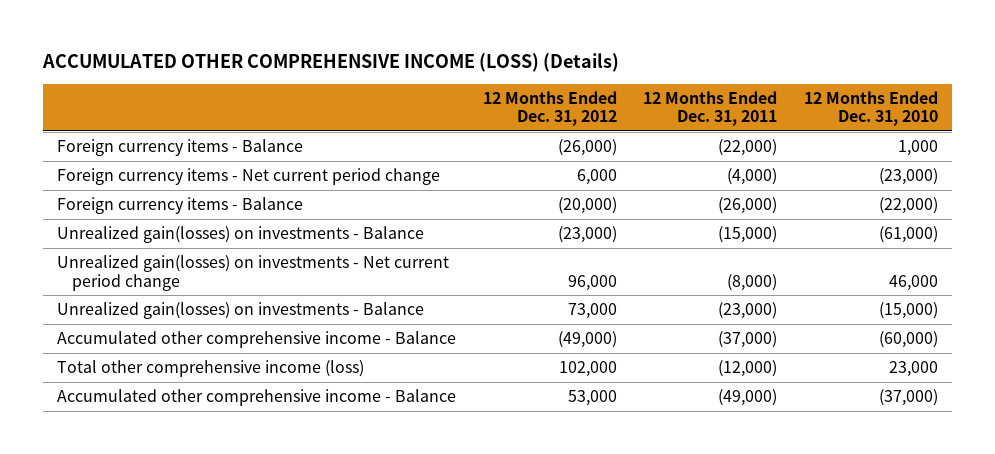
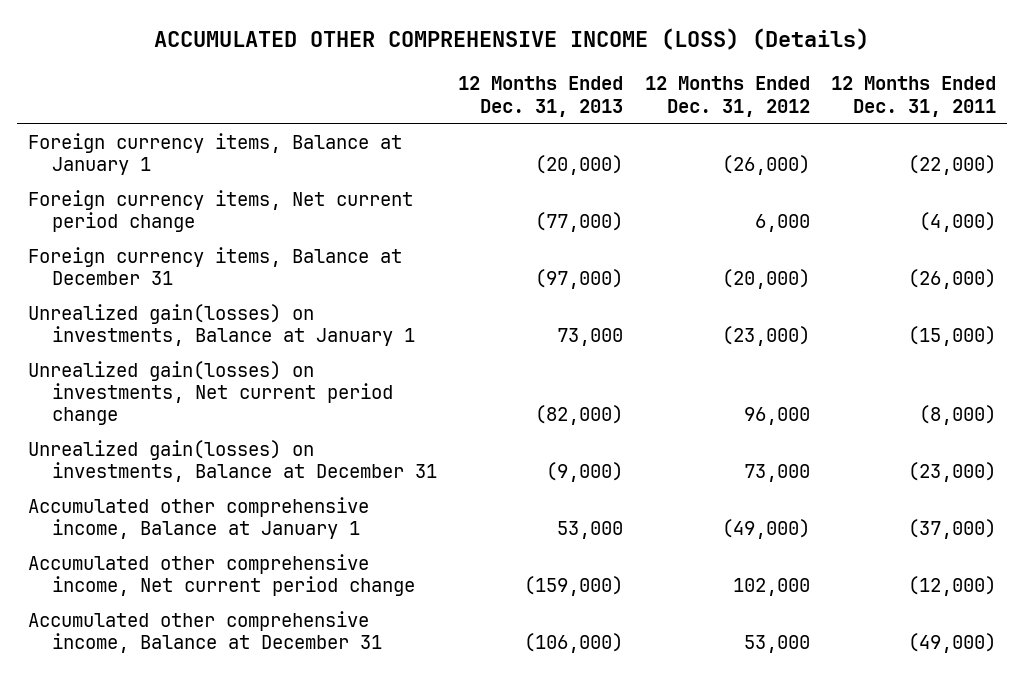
[804,90,939,127] 12 Months Ended Dec. 31, 2010 -> none
none -> [458,76,624,117] 12 Months Ended Dec. 31, 2013
[56,139,303,157] Foreign currency items - Balance -> [27,132,402,175] Foreign currency items, Balance at January 1
[56,168,440,186] Foreign currency items - Net current period change -> [27,189,413,232] Foreign currency items, Net current period change
[56,197,303,215] Foreign currency items - Balance -> [27,246,402,285] Foreign currency items, Balance at December 31
[56,226,424,244] Unrealized gain(losses) on investments - Balance -> [27,303,416,346] Unrealized gain(losses) on investments, Balance at January 1
[56,255,449,291] Unrealized gain(losses) on investments - Net current period change -> [27,360,394,425] Unrealized gain(losses) on investments, Net current period change
[56,302,424,320] Unrealized gain(losses) on investments - Balance -> [27,439,438,482] Unrealized gain(losses) on investments, Balance at December 31
[56,331,456,349] Accumulated other comprehensive income - Balance -> [27,496,369,539] Accumulated other comprehensive income, Balance at January 1
[56,360,364,378] Total other comprehensive income (loss) -> [27,553,416,596] Accumulated other comprehensive income, Net current period change
[56,389,456,407] Accumulated other comprehensive income - Balance -> [27,610,383,653] Accumulated other comprehensive income, Balance at December 31

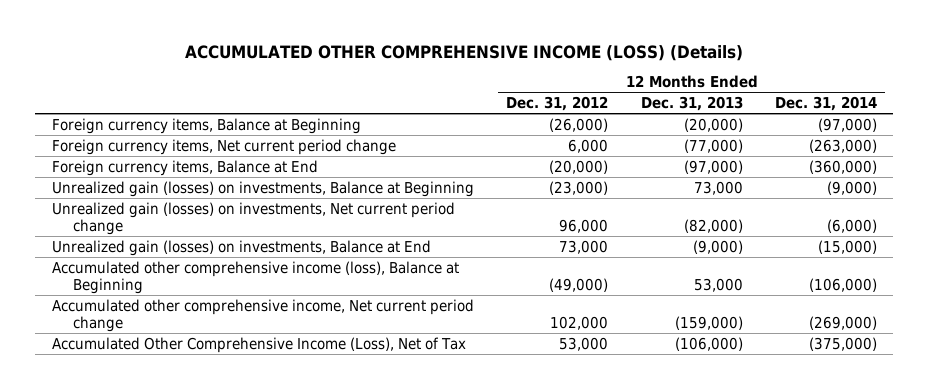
[831,76,997,117] 12 Months Ended Dec. 31, 2011 -> none
none -> [775,96,878,112] Dec. 31, 2014
[27,132,402,175] Foreign currency items, Balance at January 1 -> [51,117,361,134] Foreign currency items, Balance at Beginning
[27,246,402,285] Foreign currency items, Balance at December 31 -> [51,159,318,176] Foreign currency items, Balance at End
[27,303,416,346] Unrealized gain(losses) on investments, Balance at January 1 -> [51,180,474,197] Unrealized gain (losses) on investments, Balance at Beginning
[27,360,394,425] Unrealized gain(losses) on investments, Net current period change -> [51,201,455,235] Unrealized gain (losses) on investments, Net current period change
[27,439,438,482] Unrealized gain(losses) on investments, Balance at December 31 -> [51,239,431,256] Unrealized gain (losses) on investments, Balance at End
[27,496,369,539] Accumulated other comprehensive income, Balance at January 1 -> [51,260,459,294] Accumulated other comprehensive income (loss), Balance at Beginning
[27,610,383,653] Accumulated other comprehensive income, Balance at December 31 -> [51,336,466,353] Accumulated Other Comprehensive Income (Loss), Net of Tax

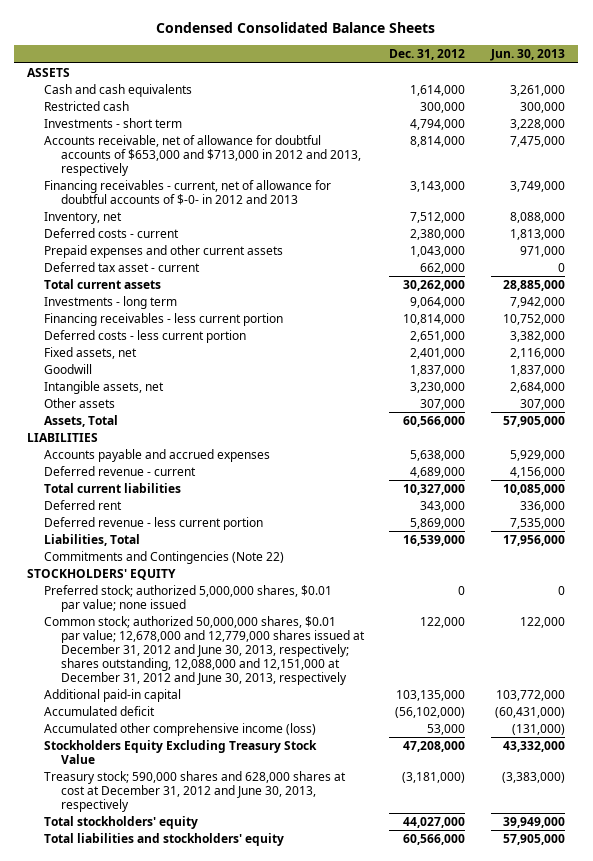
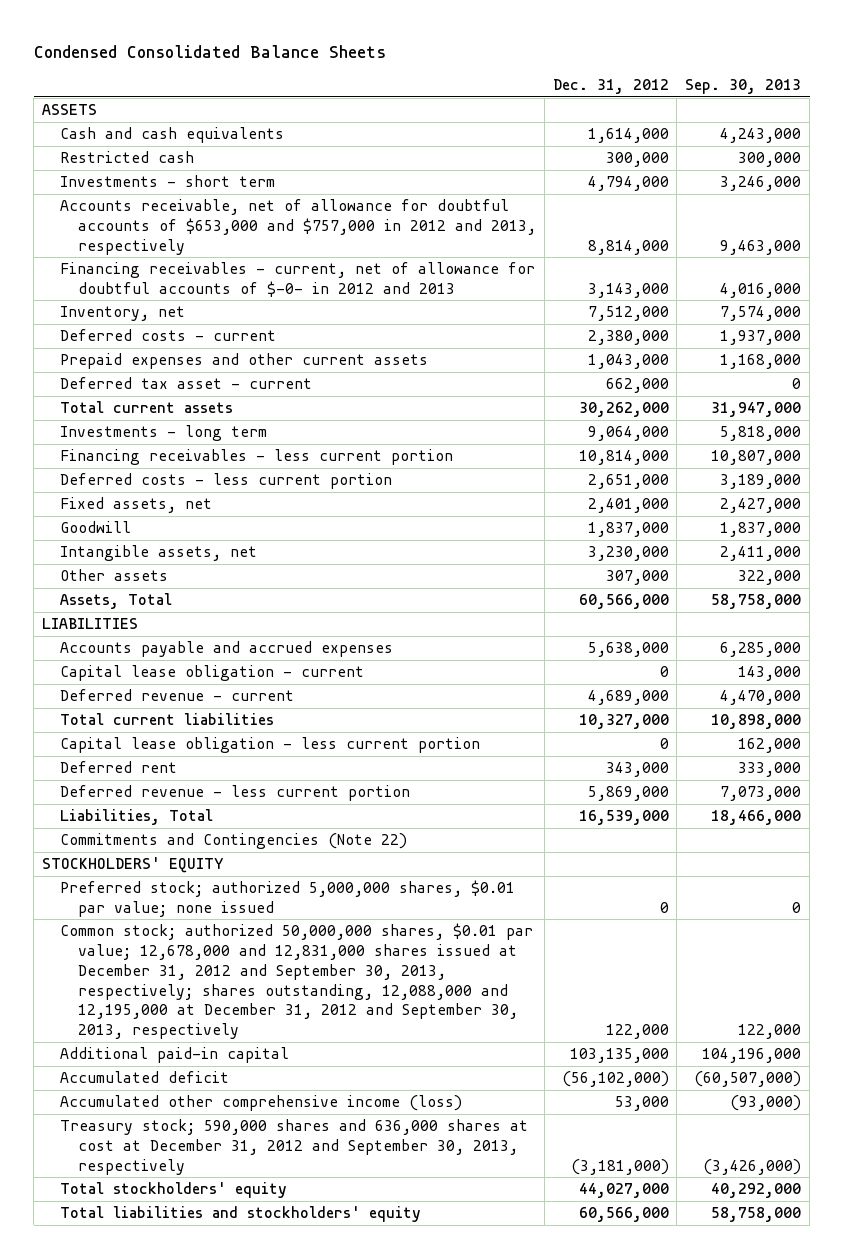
[490,49,566,62] Jun. 30, 2013 -> none
none -> [685,79,802,95] Sep. 30, 2013
[44,135,361,176] Accounts receivable, net of allowance for doubtful accounts of $653,000 and $713,000 in 2012 and 2013, respectively -> [59,199,536,255] Accounts receivable, net of allowance for doubtful accounts of $653,000 and $757,000 in 2012 and 2013, respectively
none -> [59,665,364,682] Capital lease obligation - current
none -> [59,737,480,754] Capital lease obligation - less current portion
[44,616,365,685] Common stock; authorized 50,000,000 shares, $0.01 par value; 12,678,000 and 12,779,000 shares issued at December 31, 2012 and June 30, 2013, respectively; shares outstanding, 12,088,000 and 12,151,000 at December 31, 2012 and June 30, 2013, respectively -> [59,923,533,1040] Common stock; authorized 50,000,000 shares, $0.01 par value; 12,678,000 and 12,831,000 shares issued at December 31, 2012 and September 30, 2013, respectively; shares outstanding, 12,088,000 and 12,195,000 at December 31, 2012 and September 30, 2013, respectively
[44,740,318,764] Stockholders Equity Excluding Treasury Stock Value -> none
[44,771,347,812] Treasury stock; 590,000 shares and 628,000 shares at cost at December 31, 2012 and June 30, 2013, respectively -> [59,1119,528,1175] Treasury stock; 590,000 shares and 636,000 shares at cost at December 31, 2012 and September 30, 2013, respectively

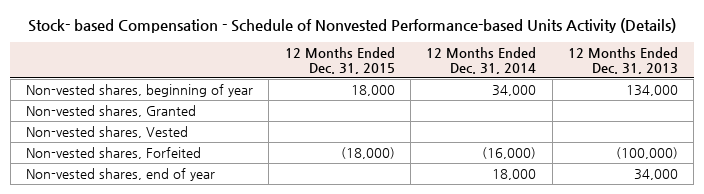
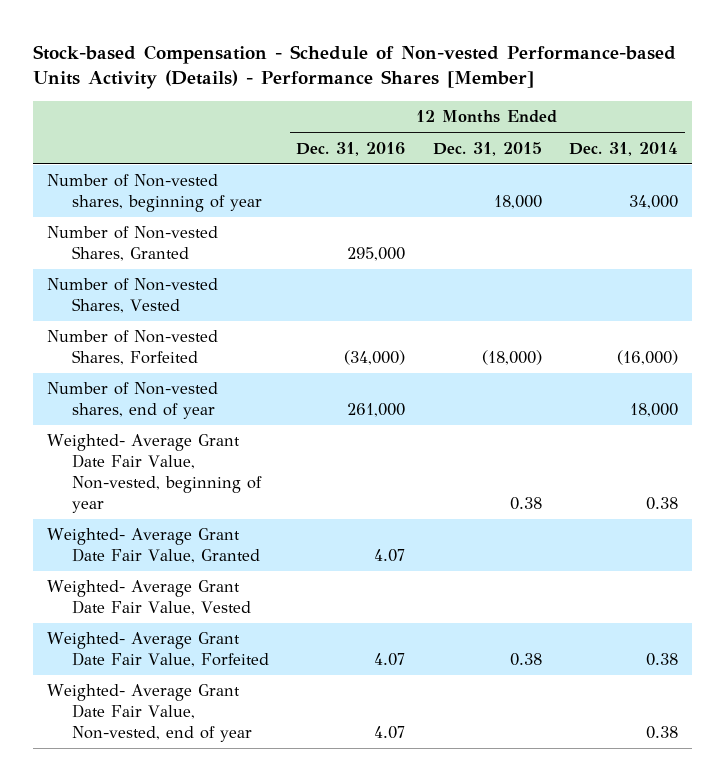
[28,17,677,33] Stock- based Compensation - Schedule of Nonvested Performance-based Units Activity (Details) -> [33,44,677,90] Stock-based Compensation - Schedule of Non-vested Performance-based Units Activity (Details) - Performance Shares [Member]
[568,46,679,74] 12 Months Ended Dec. 31, 2013 -> none
none -> [296,141,406,156] Dec. 31, 2016
[26,83,254,97] Non-vested shares, beginning of year -> [46,174,263,213] Number of Non-vested shares, beginning of year
[26,104,197,117] Non-vested shares, Granted -> [46,226,218,262] Number of Non-vested Shares, Granted
[26,125,189,138] Non-vested shares, Vested -> [46,278,218,314] Number of Non-vested Shares, Vested
[26,146,202,159] Non-vested shares, Forfeited -> [46,330,218,366] Number of Non-vested Shares, Forfeited
[26,167,216,181] Non-vested shares, end of year -> [46,382,218,420] Number of Non-vested shares, end of year
none -> [46,434,263,513] Weighted- Average Grant Date Fair Value, Non-vested, beginning of year
none -> [46,528,261,564] Weighted- Average Grant Date Fair Value, Granted
none -> [46,580,252,616] Weighted- Average Grant Date Fair Value, Vested
none -> [46,632,270,668] Weighted- Average Grant Date Fair Value, Forfeited
none -> [46,684,253,742] Weighted- Average Grant Date Fair Value, Non-vested, end of year

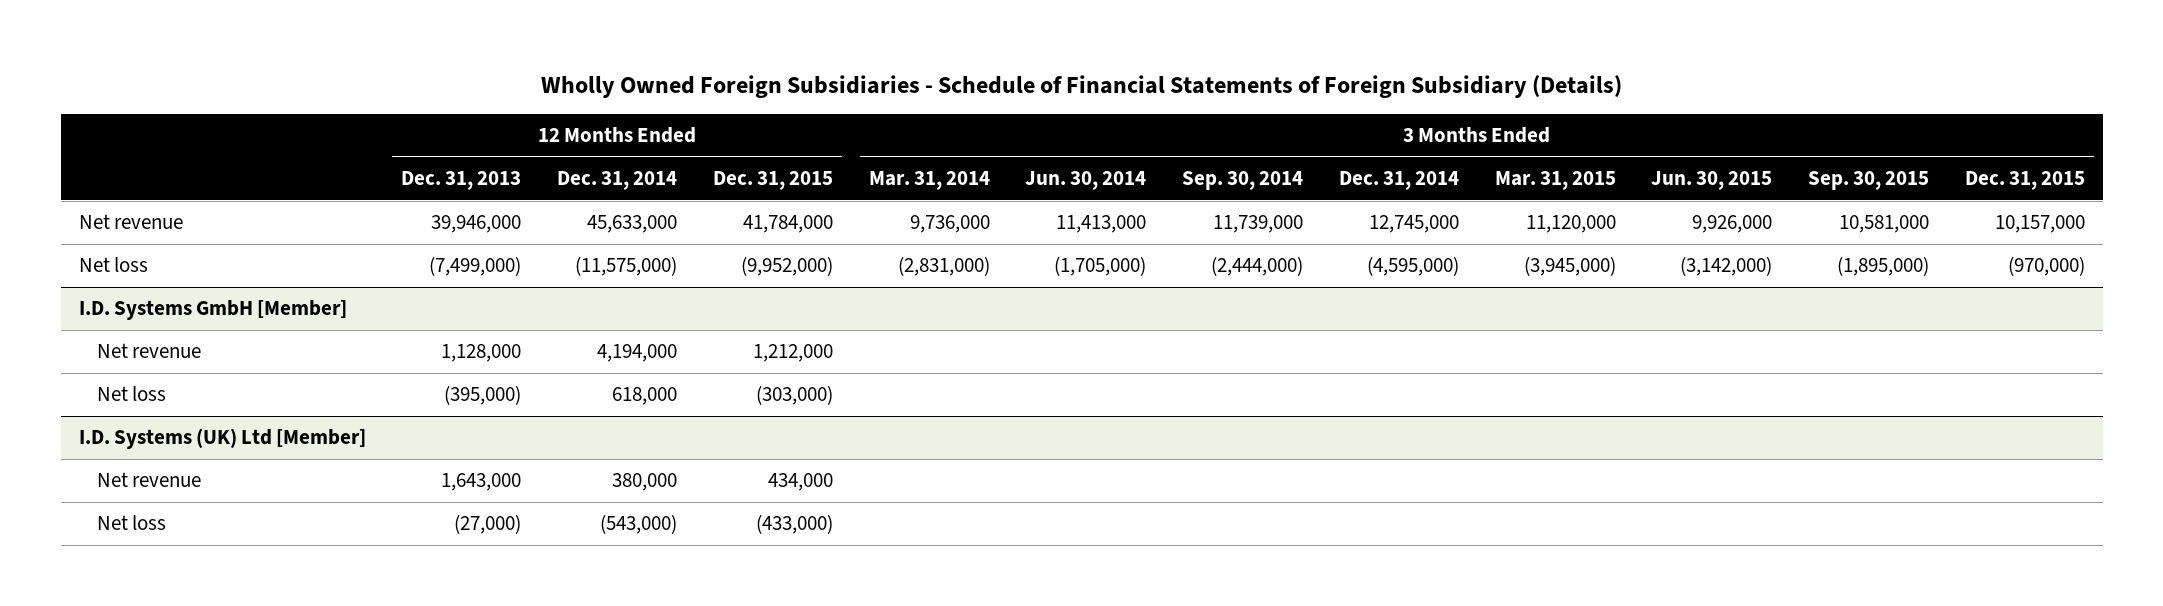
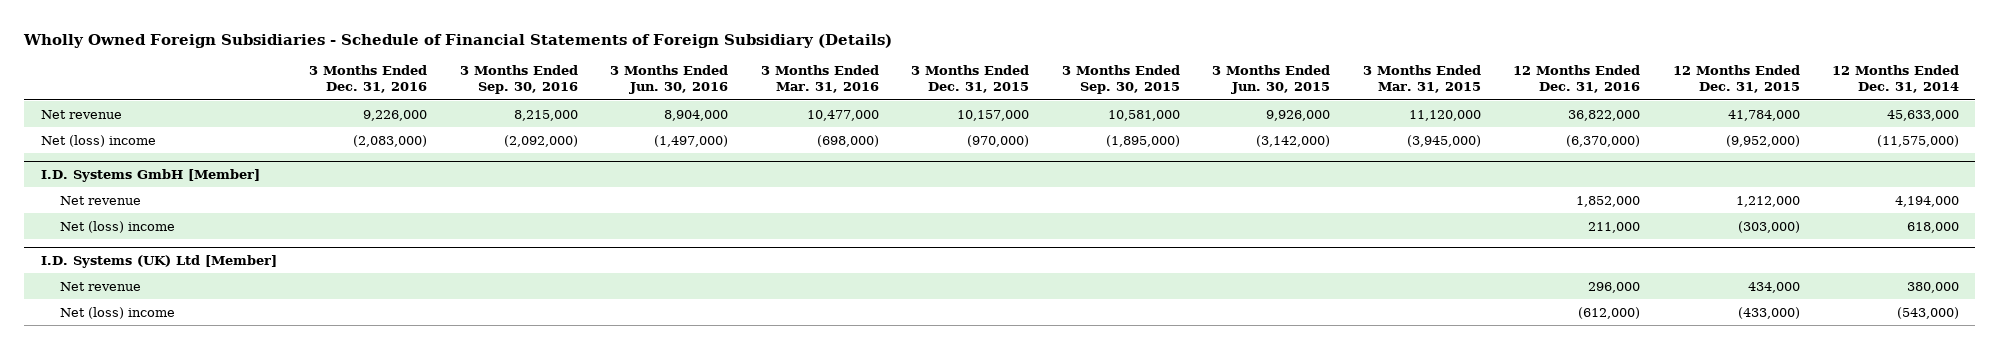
[401,170,522,190] Dec. 31, 2013 -> none
[868,170,990,190] Mar. 31, 2014 -> none
[1025,170,1147,190] Jun. 30, 2014 -> none
[1182,170,1304,190] Sep. 30, 2014 -> none
[1338,170,1459,190] Dec. 31, 2014 -> none
none -> [309,65,428,94] 3 Months Ended Dec. 31, 2016
none -> [459,65,578,95] 3 Months Ended Sep. 30, 2016
none -> [610,65,729,95] 3 Months Ended Jun. 30, 2016
none -> [760,65,879,94] 3 Months Ended Mar. 31, 2016
none -> [1513,65,1641,94] 12 Months Ended Dec. 31, 2016
[78,257,148,273] Net loss -> [40,134,156,147] Net (loss) income
[96,386,166,402] Net loss -> [60,220,176,233] Net (loss) income
[96,515,166,531] Net loss -> [60,306,176,319] Net (loss) income

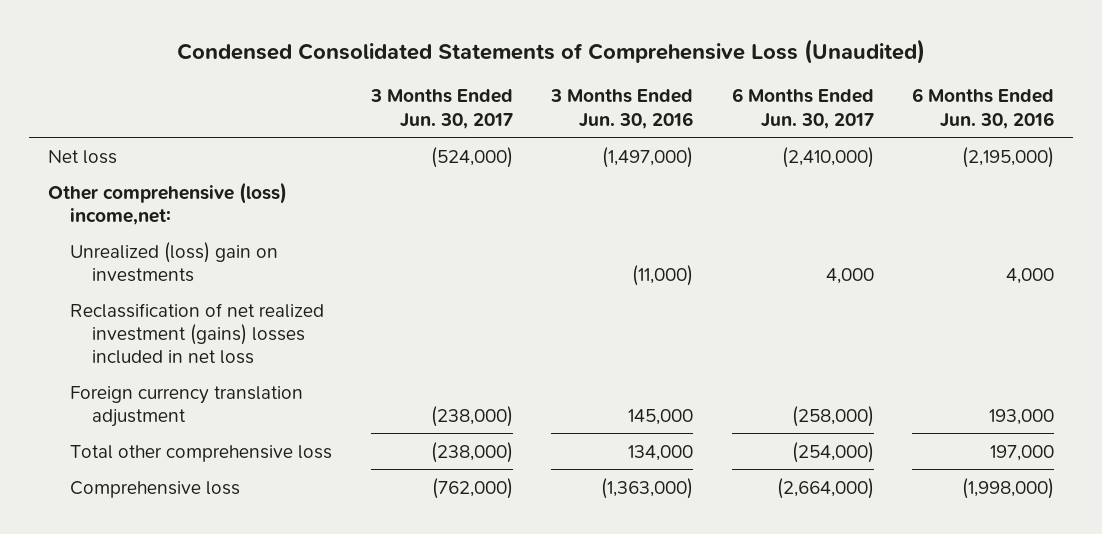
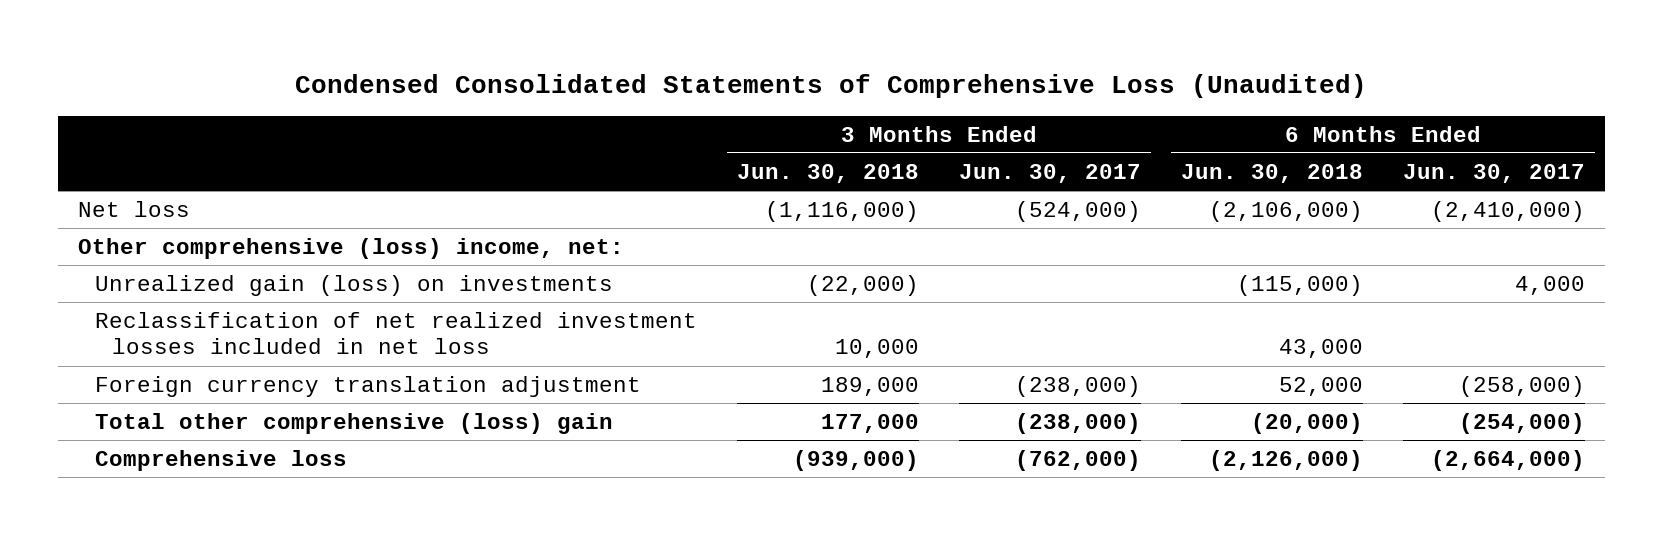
[550,89,694,129] 3 Months Ended Jun. 30, 2016 -> none
[912,88,1055,129] 6 Months Ended Jun. 30, 2016 -> none
none -> [737,163,920,183] Jun. 30, 2018
none -> [1180,163,1363,183] Jun. 30, 2018
[48,181,288,225] Other comprehensive (loss) income,net: -> [77,238,624,260] Other comprehensive (loss) income, net:
[70,241,279,282] Unrealized (loss) gain on investments -> [95,275,614,297] Unrealized gain (loss) on investments
[70,302,325,364] Reclassification of net realized investment (gains) losses included in net loss -> [95,312,698,355] Reclassification of net realized investment losses included in net loss
[70,444,333,462] Total other comprehensive loss -> [95,413,614,435] Total other comprehensive (loss) gain

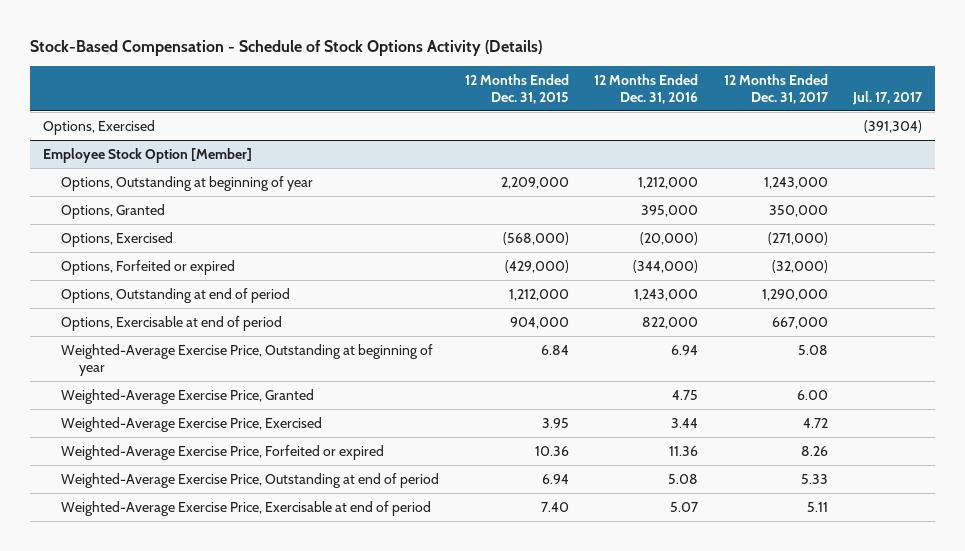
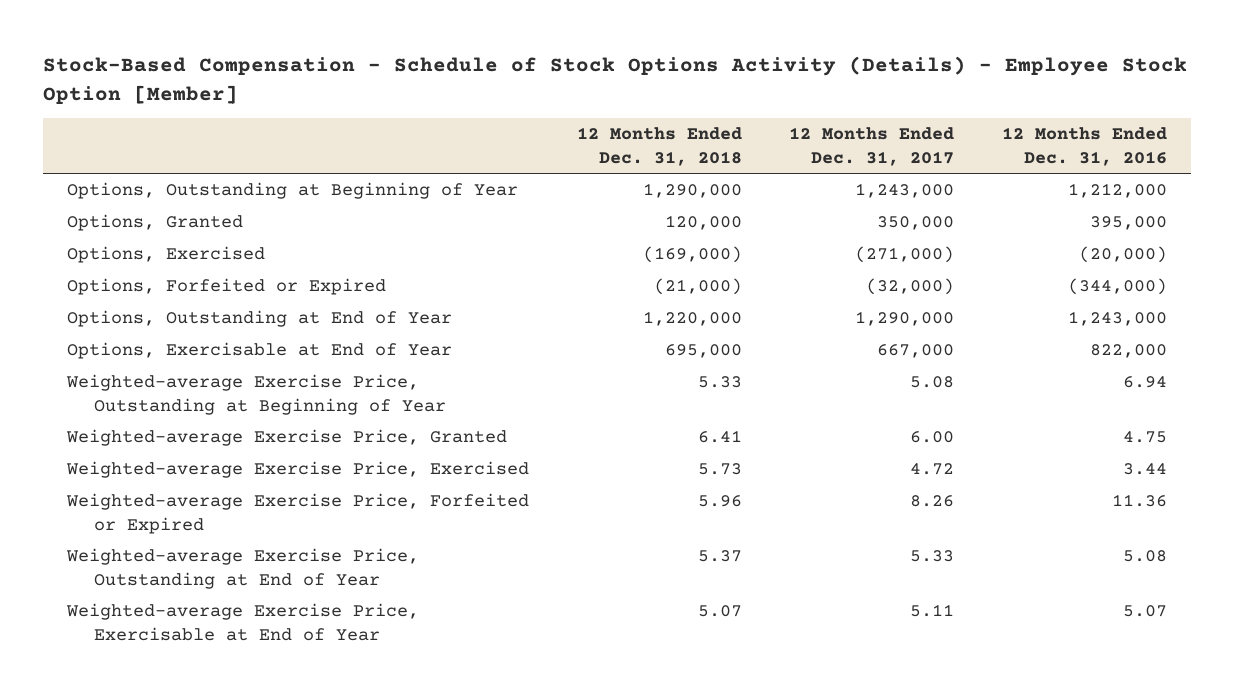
[30,39,543,56] Stock-Based Compensation - Schedule of Stock Options Activity (Details) -> [43,56,1188,104] Stock-Based Compensation - Schedule of Stock Options Activity (Details) - Employee Stock Option [Member]
[464,73,569,104] 12 Months Ended Dec. 31, 2015 -> none
[852,90,924,105] Jul. 17, 2017 -> none
none -> [576,127,742,166] 12 Months Ended Dec. 31, 2018
[42,119,155,135] Options, Exercised -> none
[42,147,252,163] Employee Stock Option [Member] -> none
[60,175,313,191] Options, Outstanding at beginning of year -> [66,182,518,200] Options, Outstanding at Beginning of Year
[60,259,235,275] Options, Forfeited or expired -> [66,278,386,296] Options, Forfeited or Expired
[60,287,290,303] Options, Outstanding at end of period -> [66,310,452,328] Options, Outstanding at End of Year
[60,315,282,331] Options, Exercisable at end of period -> [66,342,452,360] Options, Exercisable at End of Year
[60,343,433,376] Weighted-Average Exercise Price, Outstanding at beginning of year -> [65,374,446,415] Weighted-average Exercise Price, Outstanding at Beginning of Year
[60,388,314,404] Weighted-Average Exercise Price, Granted -> [65,429,507,447] Weighted-average Exercise Price, Granted
[60,416,322,432] Weighted-Average Exercise Price, Exercised -> [65,461,529,479] Weighted-average Exercise Price, Exercised
[60,444,384,460] Weighted-Average Exercise Price, Forfeited or expired -> [65,493,529,534] Weighted-average Exercise Price, Forfeited or Expired
[60,472,439,488] Weighted-Average Exercise Price, Outstanding at end of period -> [65,548,419,589] Weighted-average Exercise Price, Outstanding at End of Year
[60,500,431,516] Weighted-Average Exercise Price, Exercisable at end of period -> [65,603,419,641] Weighted-average Exercise Price, Exercisable at End of Year

